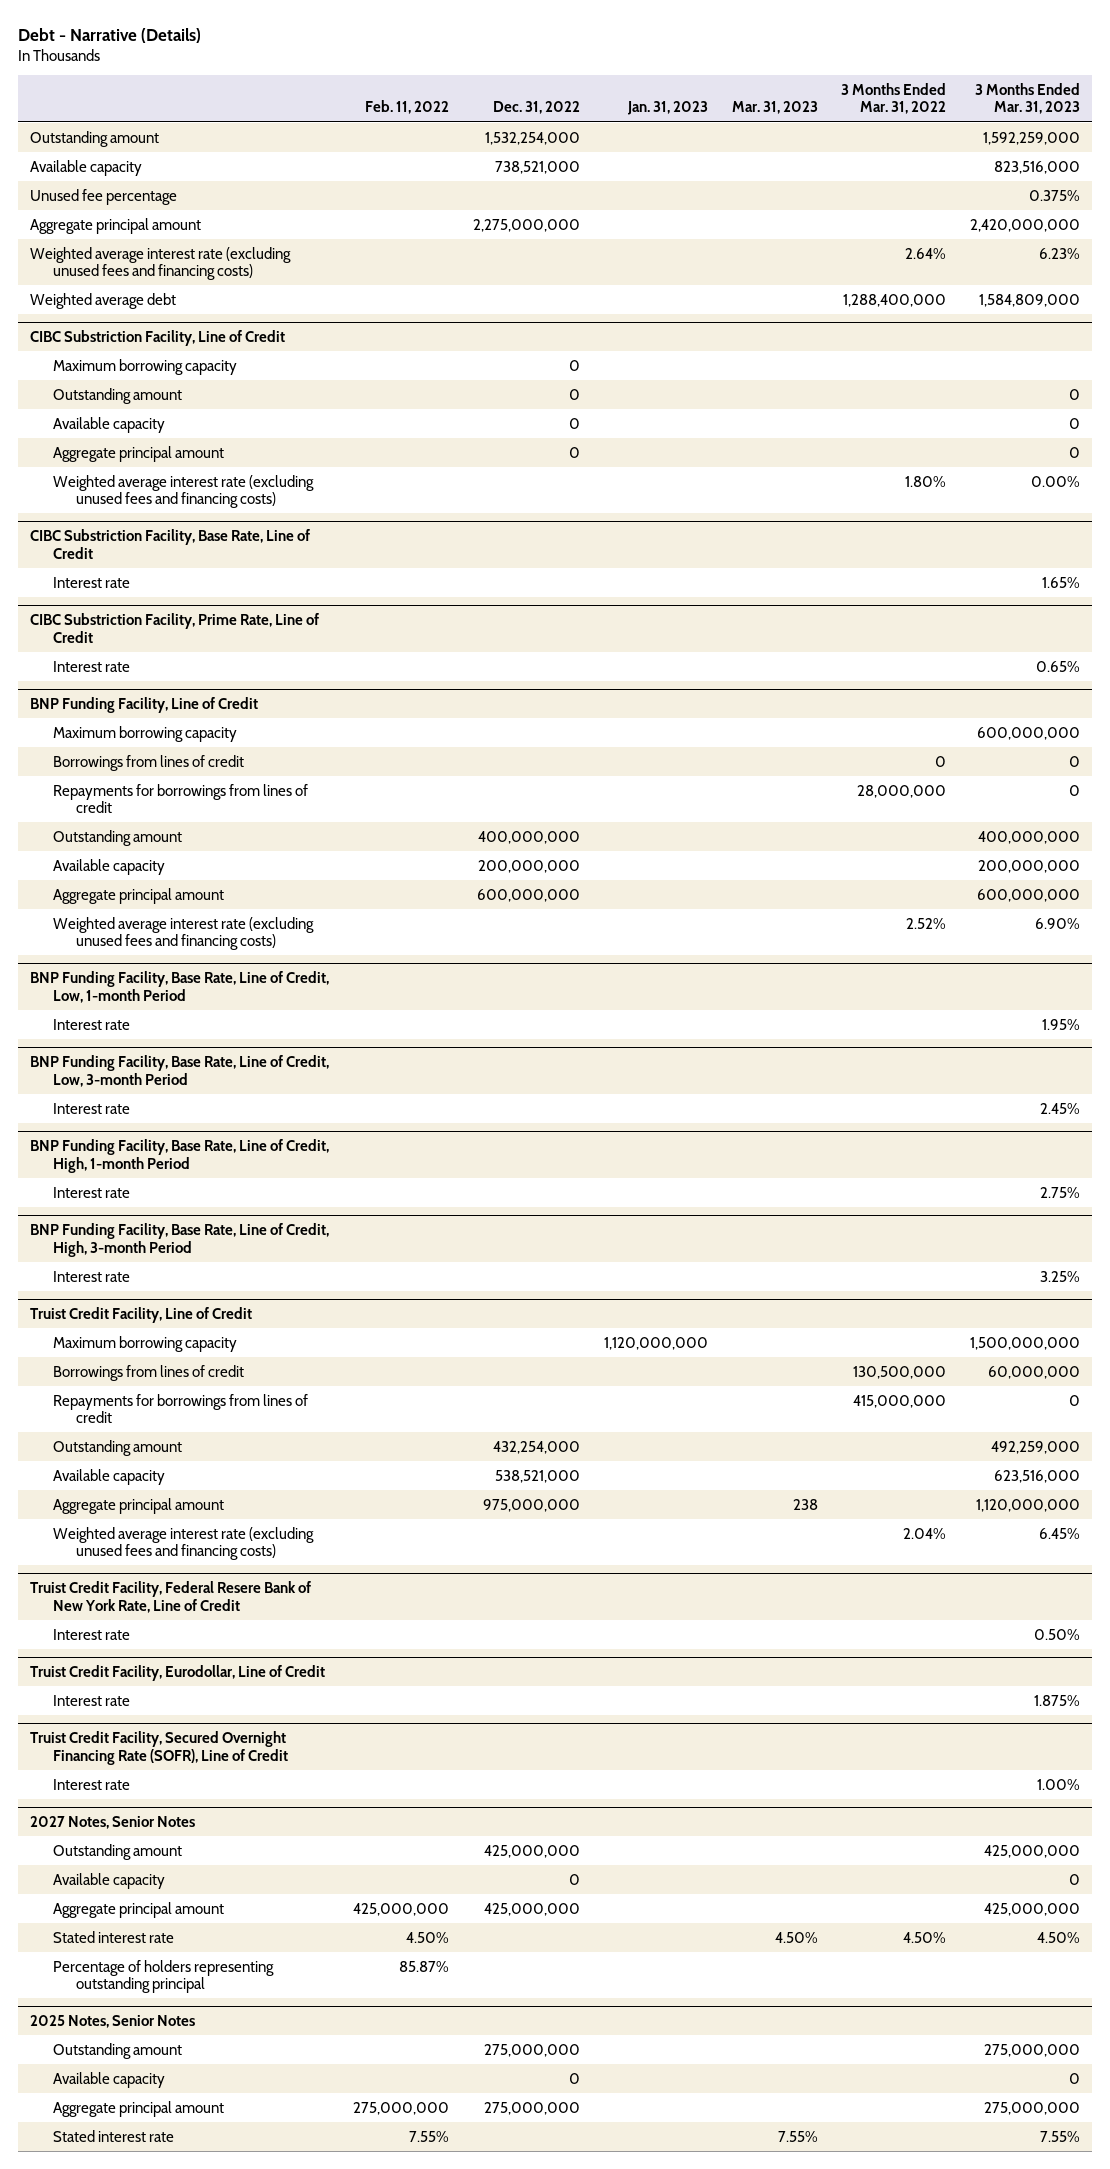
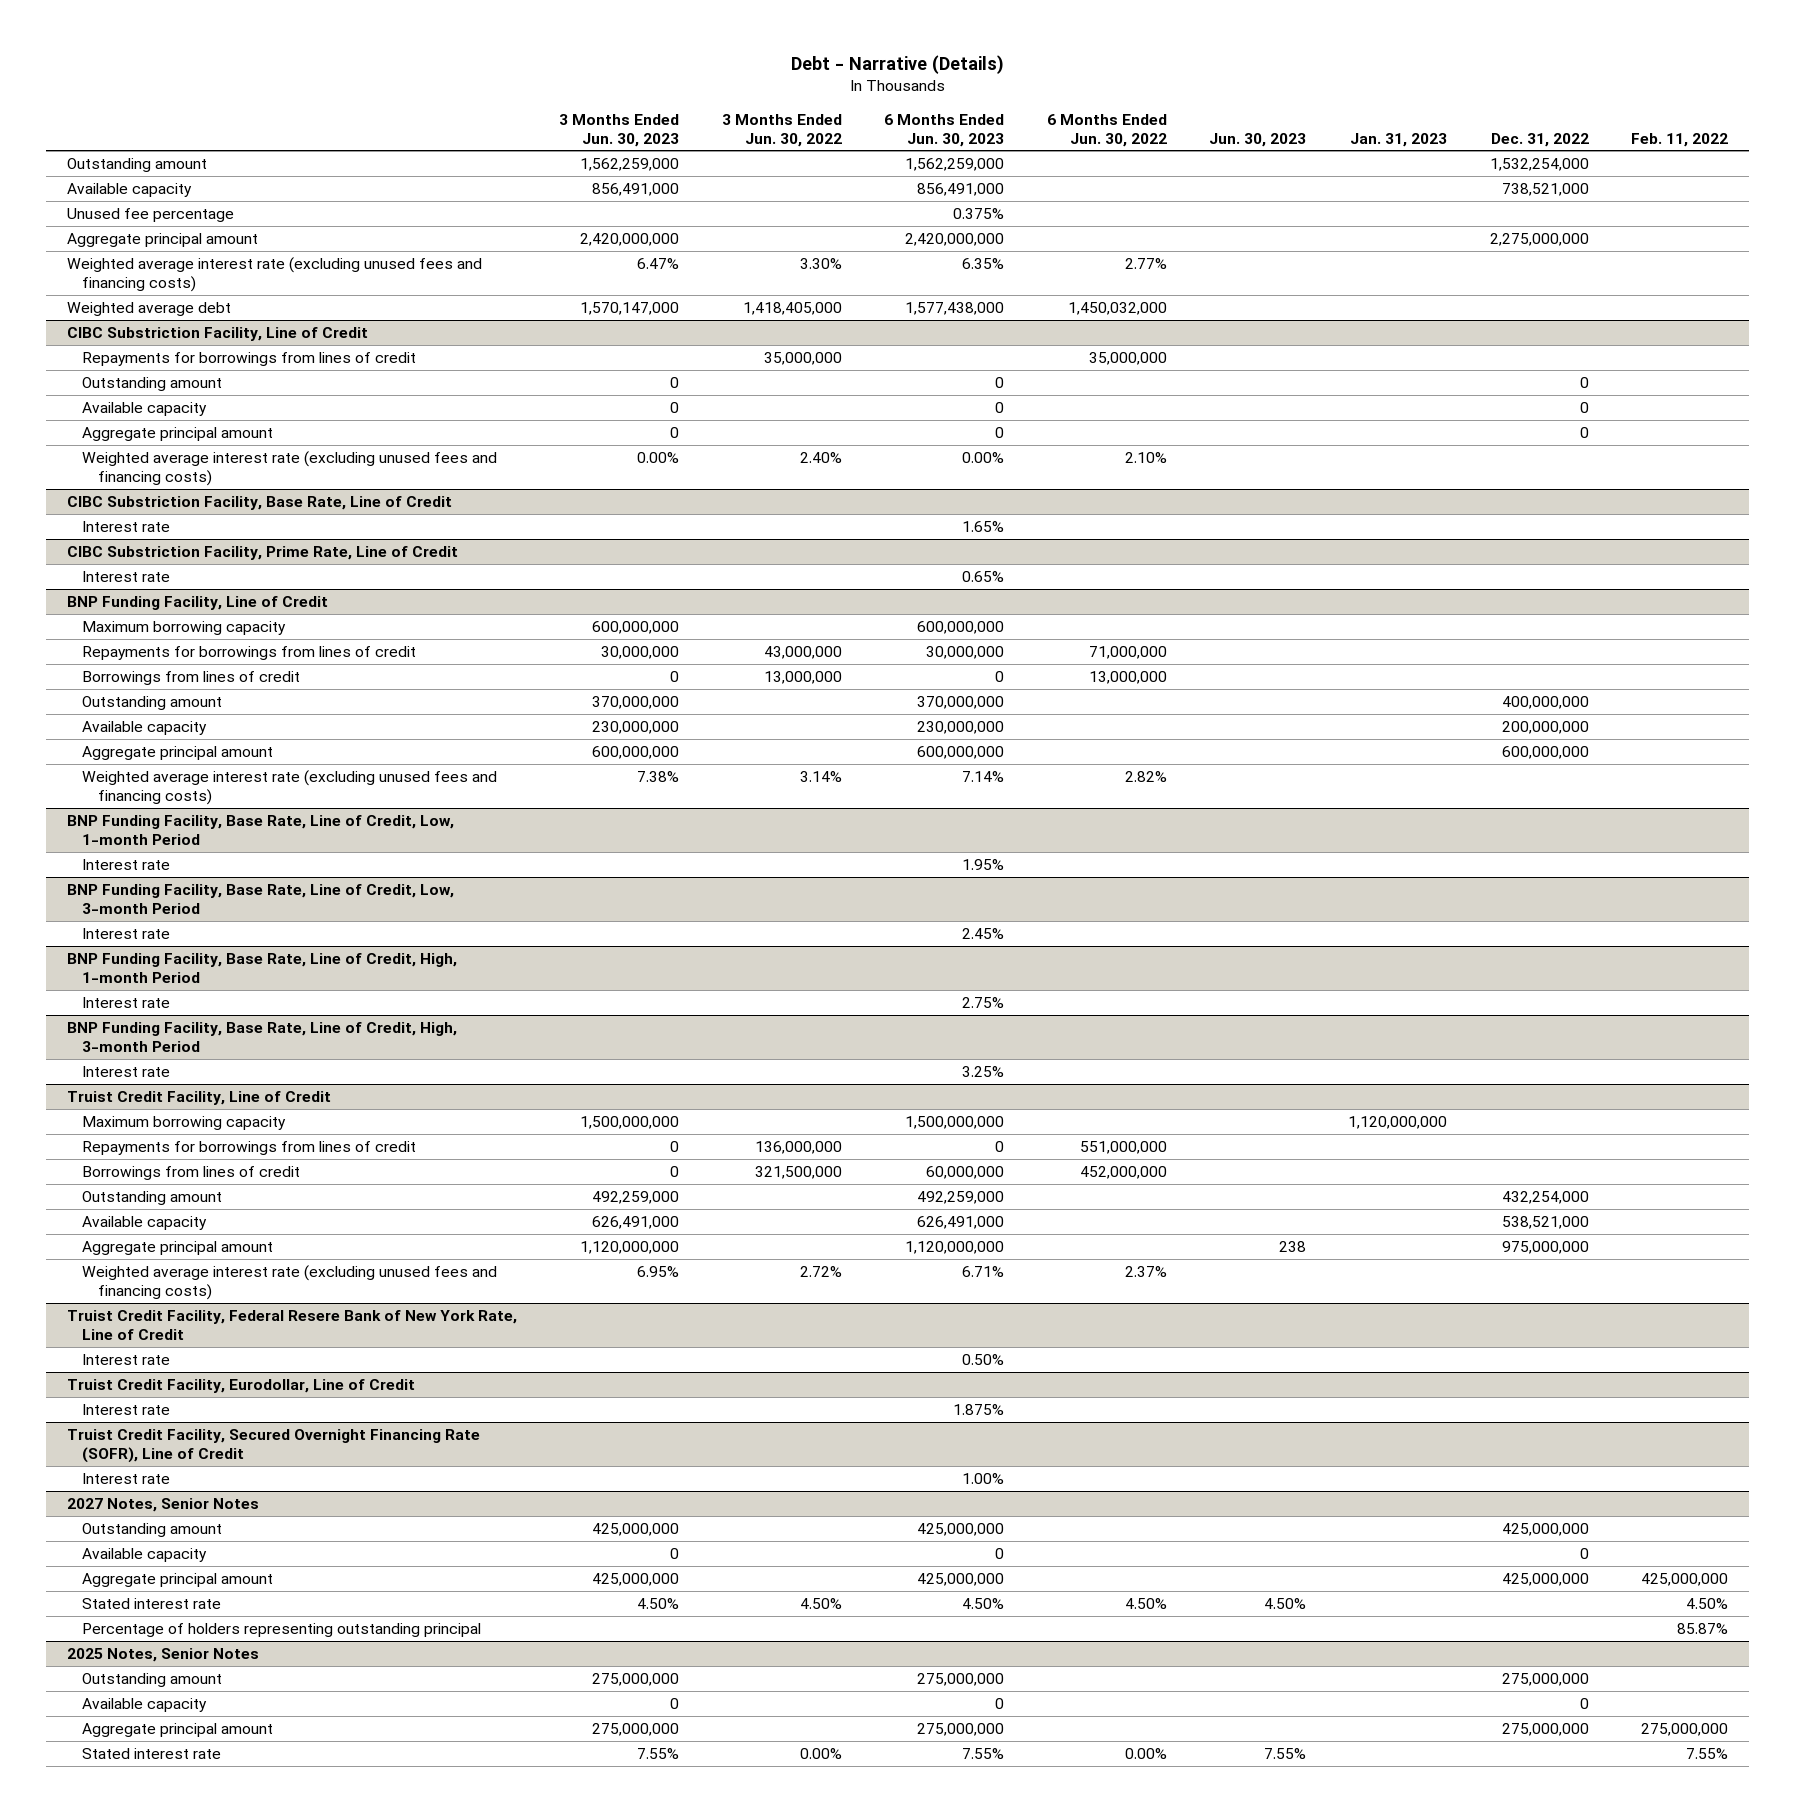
[731,101,818,115] Mar. 31, 2023 -> none
[841,82,947,115] 3 Months Ended Mar. 31, 2022 -> none
[975,82,1081,115] 3 Months Ended Mar. 31, 2023 -> none
none -> [559,113,680,147] 3 Months Ended Jun. 30, 2023
none -> [721,113,842,147] 3 Months Ended Jun. 30, 2022
none -> [884,113,1005,147] 6 Months Ended Jun. 30, 2023
none -> [1046,113,1167,147] 6 Months Ended Jun. 30, 2022
none -> [1208,132,1306,147] Jun. 30, 2023
[52,358,237,375] Maximum borrowing capacity -> none
none -> [82,351,417,366] Repayments for borrowings from lines of credit
[52,754,244,771] Borrowings from lines of credit -> [82,670,301,685] Borrowings from lines of credit
[52,1364,244,1381] Borrowings from lines of credit -> [82,1165,301,1180] Borrowings from lines of credit

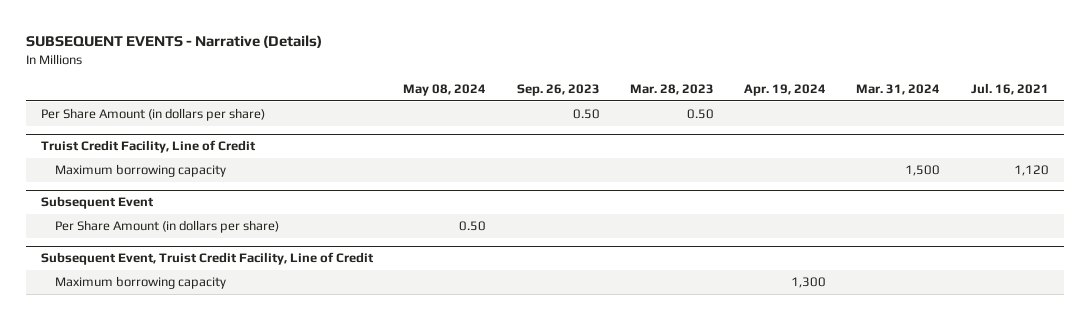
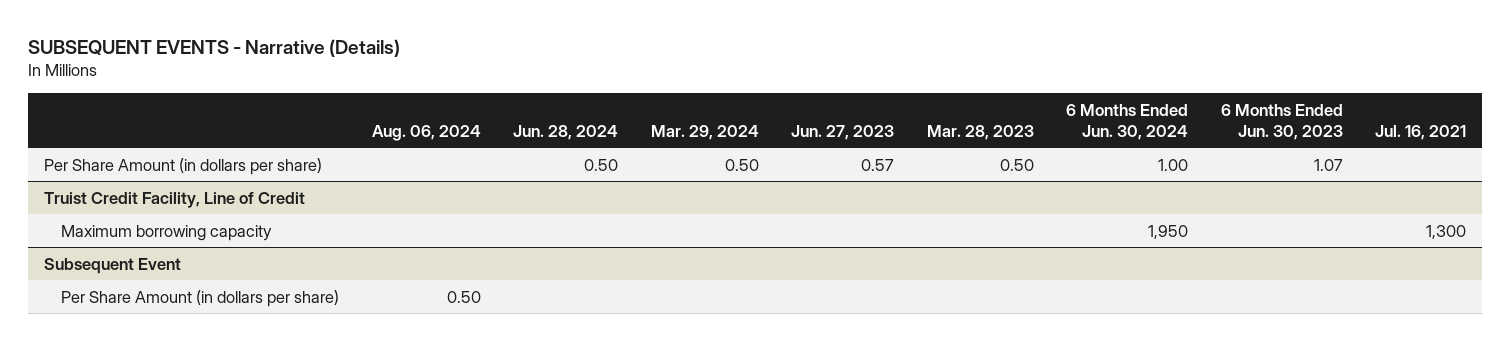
[403,83,487,96] May 08, 2024 -> none
[516,83,600,96] Sep. 26, 2023 -> none
[744,83,827,96] Apr. 19, 2024 -> none
[856,83,941,95] Mar. 31, 2024 -> none
none -> [371,124,481,141] Aug. 06, 2024
none -> [513,124,619,140] Jun. 28, 2024
none -> [650,124,759,140] Mar. 29, 2024
none -> [791,124,895,140] Jun. 27, 2023
none -> [1066,103,1189,140] 6 Months Ended Jun. 30, 2024
none -> [1220,103,1343,140] 6 Months Ended Jun. 30, 2023
[1013,165,1049,177] 1,120 -> [1426,224,1467,239] 1,300
[41,252,375,266] Subsequent Event, Truist Credit Facility, Line of Credit -> none
[54,276,226,290] Maximum borrowing capacity -> none

